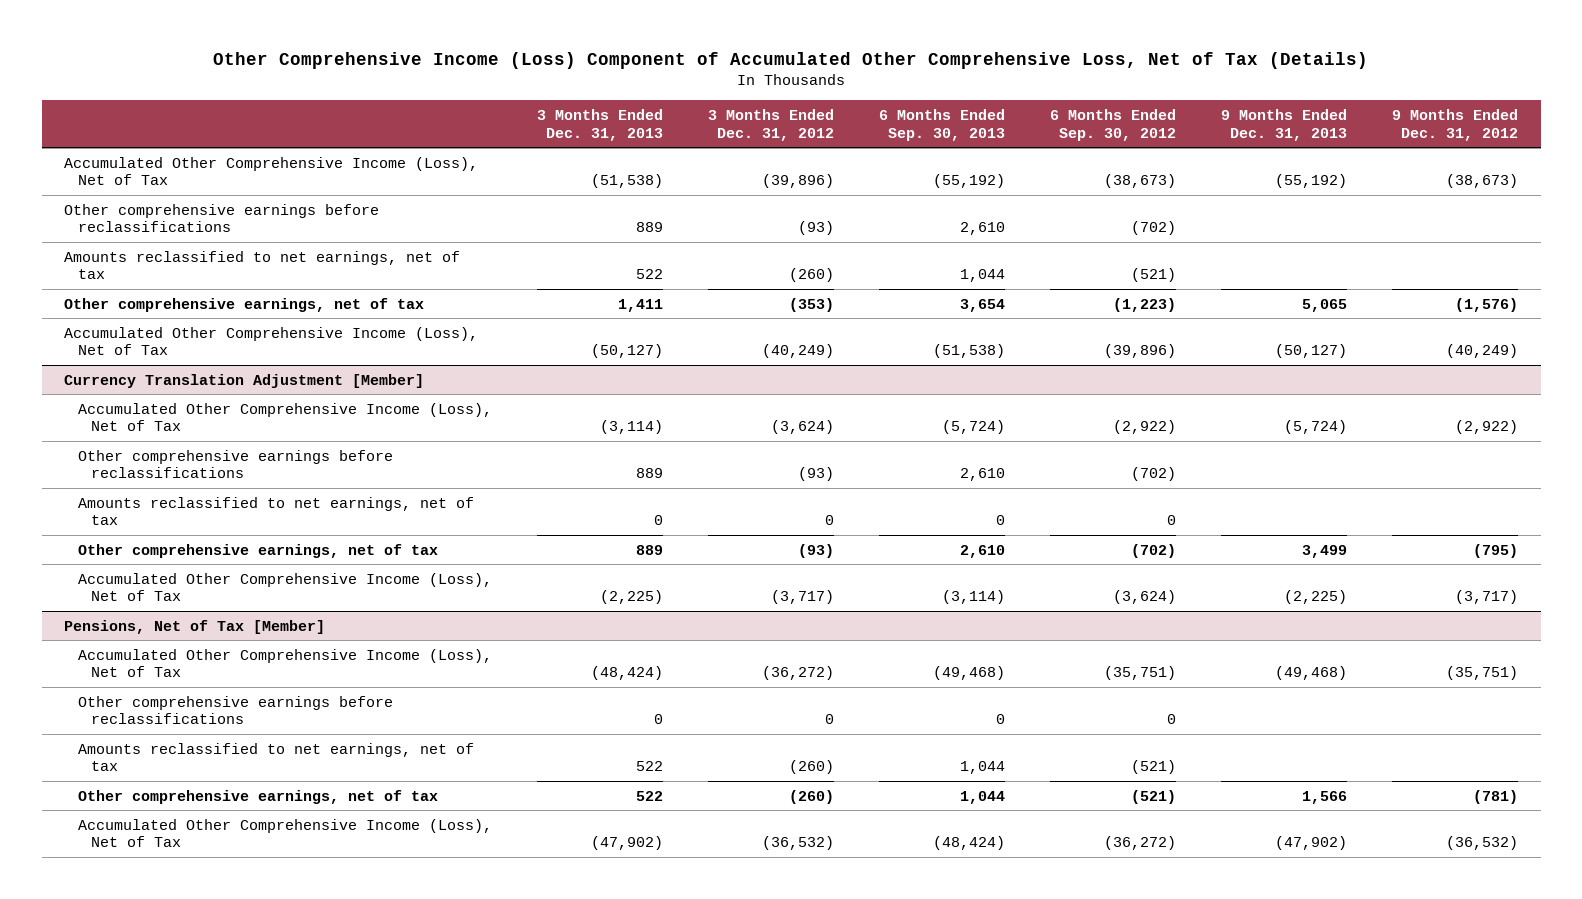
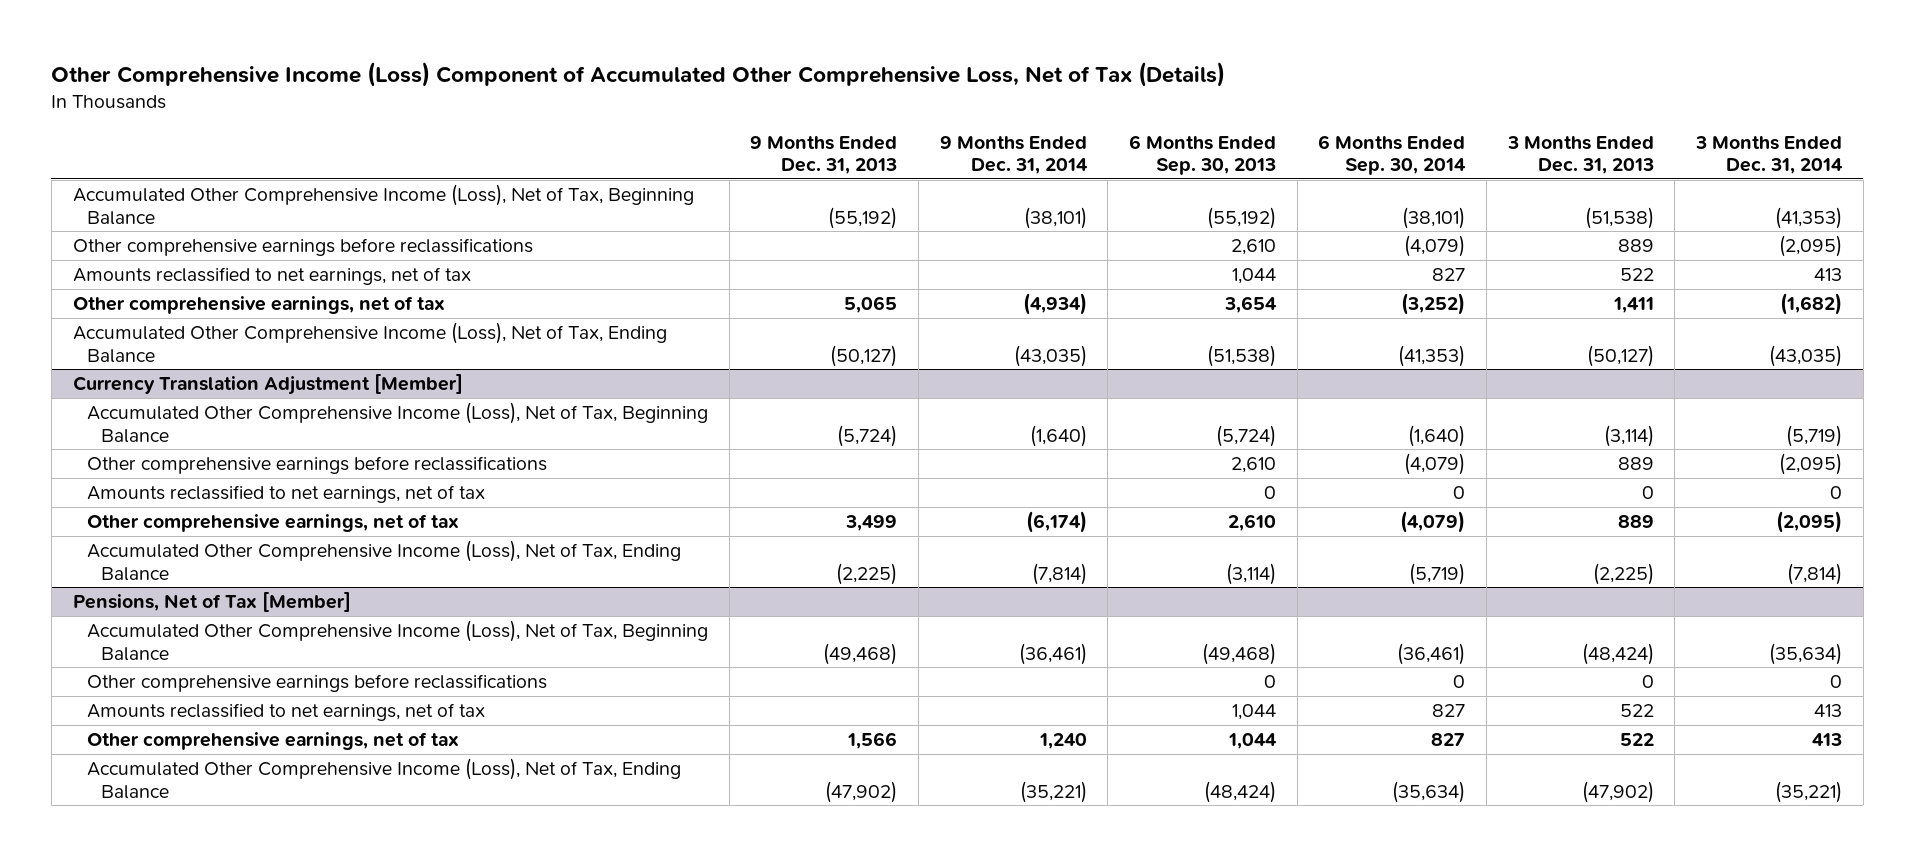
[707,108,834,141] 3 Months Ended Dec. 31, 2012 -> none
[1050,108,1177,141] 6 Months Ended Sep. 30, 2012 -> none
[1392,108,1519,141] 9 Months Ended Dec. 31, 2012 -> none
none -> [939,135,1088,175] 9 Months Ended Dec. 31, 2014
none -> [1318,134,1467,176] 6 Months Ended Sep. 30, 2014
none -> [1694,135,1843,175] 3 Months Ended Dec. 31, 2014
[64,156,479,186] Accumulated Other Comprehensive Income (Loss), Net of Tax -> [72,183,694,225] Accumulated Other Comprehensive Income (Loss), Net of Tax, Beginning Balance
[64,326,479,356] Accumulated Other Comprehensive Income (Loss), Net of Tax -> [72,321,667,363] Accumulated Other Comprehensive Income (Loss), Net of Tax, Ending Balance
[77,402,492,432] Accumulated Other Comprehensive Income (Loss), Net of Tax -> [86,401,708,443] Accumulated Other Comprehensive Income (Loss), Net of Tax, Beginning Balance
[77,572,492,602] Accumulated Other Comprehensive Income (Loss), Net of Tax -> [86,539,681,581] Accumulated Other Comprehensive Income (Loss), Net of Tax, Ending Balance
[77,648,492,678] Accumulated Other Comprehensive Income (Loss), Net of Tax -> [86,619,708,661] Accumulated Other Comprehensive Income (Loss), Net of Tax, Beginning Balance
[77,818,492,848] Accumulated Other Comprehensive Income (Loss), Net of Tax -> [86,757,681,799] Accumulated Other Comprehensive Income (Loss), Net of Tax, Ending Balance

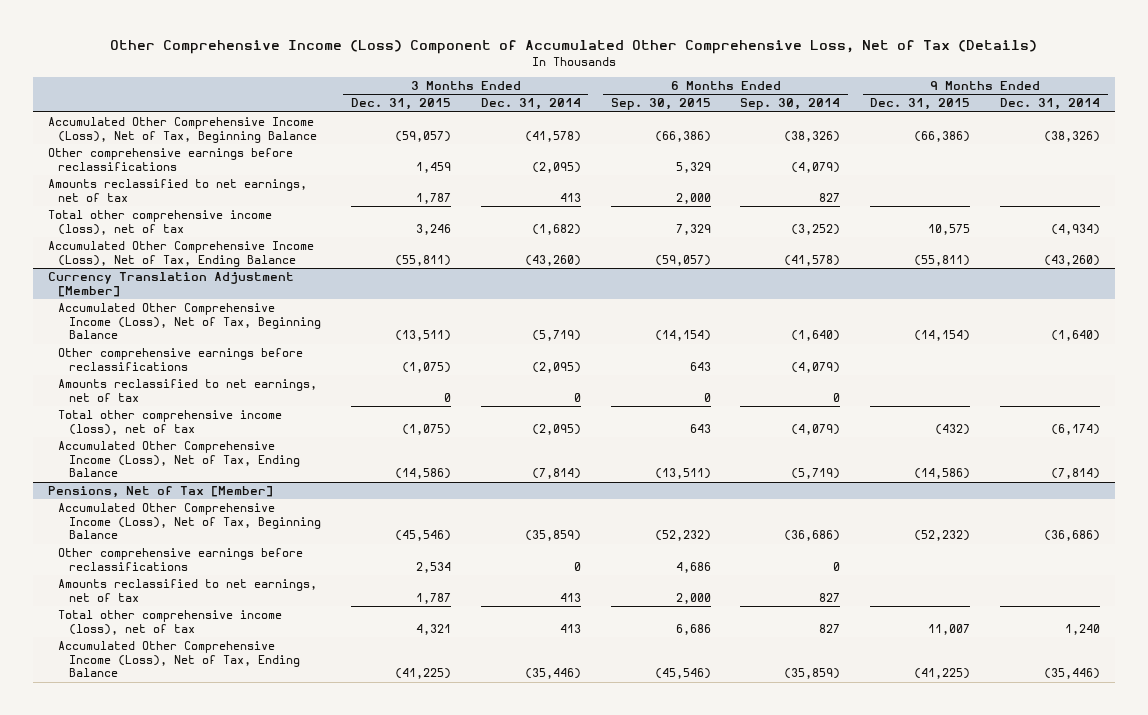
[750,135,898,175] 9 Months Ended Dec. 31, 2013 -> none
[1128,134,1276,176] 6 Months Ended Sep. 30, 2013 -> none
[1506,135,1654,175] 3 Months Ended Dec. 31, 2013 -> none
none -> [350,98,451,111] Dec. 31, 2015
none -> [610,98,711,111] Sep. 30, 2015
none -> [870,98,971,111] Dec. 31, 2015
[1023,206,1087,229] (38,101) -> [1044,130,1101,142] (38,326)
[1402,206,1466,229] (38,101) -> [784,130,841,142] (38,326)
[1774,206,1842,229] (41,353) -> [524,130,581,142] (41,578)
[72,295,445,314] Other comprehensive earnings, net of tax -> [47,210,272,235] Total other comprehensive income (loss), net of tax
[1013,344,1087,367] (43,035) -> [1044,254,1101,266] (43,260)
[1398,344,1466,367] (41,353) -> [784,254,841,266] (41,578)
[1768,344,1842,367] (43,035) -> [524,254,581,266] (43,260)
[86,513,459,532] Other comprehensive earnings, net of tax -> [58,410,283,435] Total other comprehensive income (loss), net of tax
[1018,642,1087,665] (36,461) -> [1044,530,1101,542] (36,686)
[1397,642,1466,665] (36,461) -> [784,530,841,542] (36,686)
[1768,642,1842,665] (35,634) -> [524,530,581,542] (35,859)
[86,731,459,750] Other comprehensive earnings, net of tax -> [58,610,283,635] Total other comprehensive income (loss), net of tax
[1019,780,1087,803] (35,221) -> [1044,668,1101,680] (35,446)
[1392,780,1466,803] (35,634) -> [784,668,841,680] (35,859)
[1774,780,1842,803] (35,221) -> [524,668,581,680] (35,446)

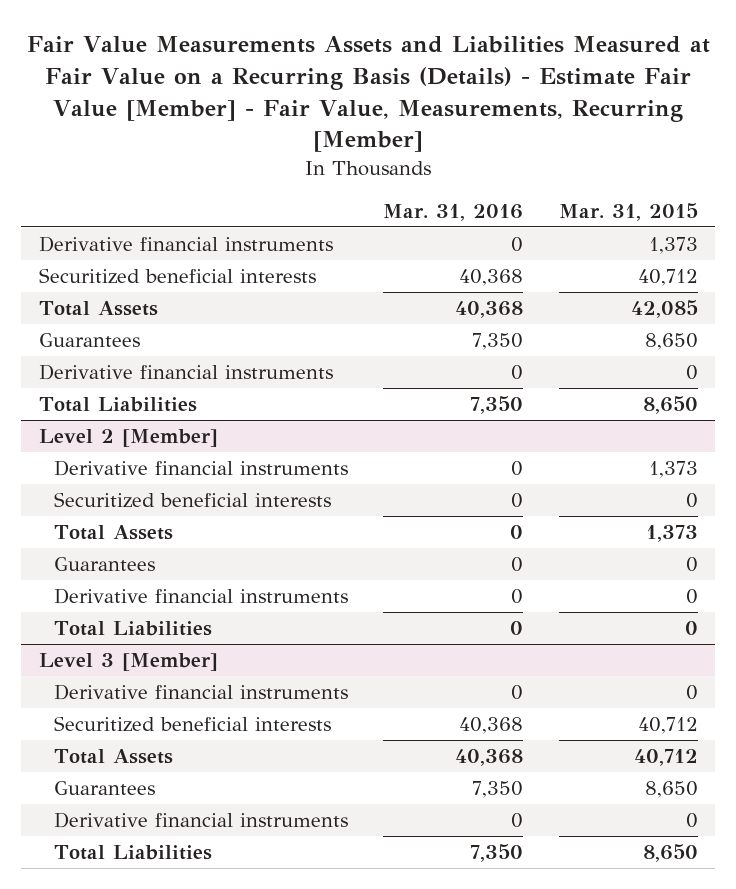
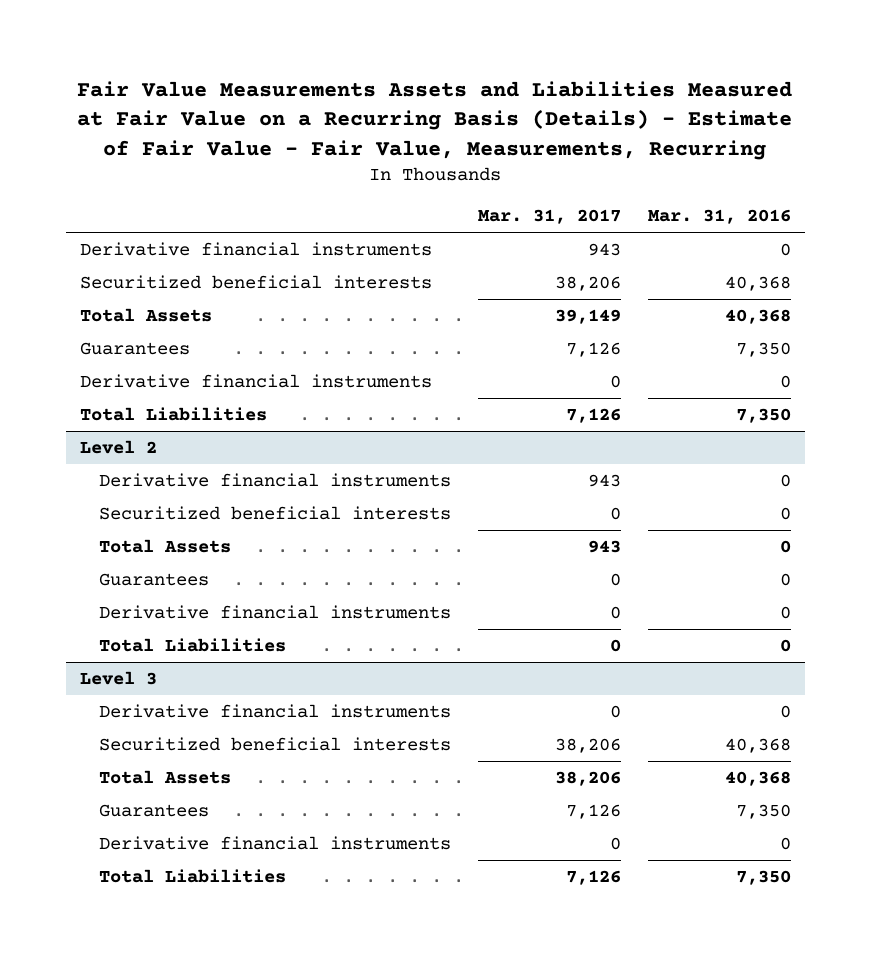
[27,36,711,153] Fair Value Measurements Assets and Liabilities Measured at Fair Value on a Recurring Basis (Details) - Estimate Fair Value [Member] - Fair Value, Measurements, Recurring [Member] -> [77,80,793,160] Fair Value Measurements Assets and Liabilities Measured at Fair Value on a Recurring Basis (Details) - Estimate of Fair Value - Fair Value, Measurements, Recurring
[558,203,698,222] Mar. 31, 2015 -> none
none -> [477,209,621,225] Mar. 31, 2017
[38,428,218,447] Level 2 [Member] -> [79,439,157,454] Level 2
[38,652,218,671] Level 3 [Member] -> [79,670,157,685] Level 3

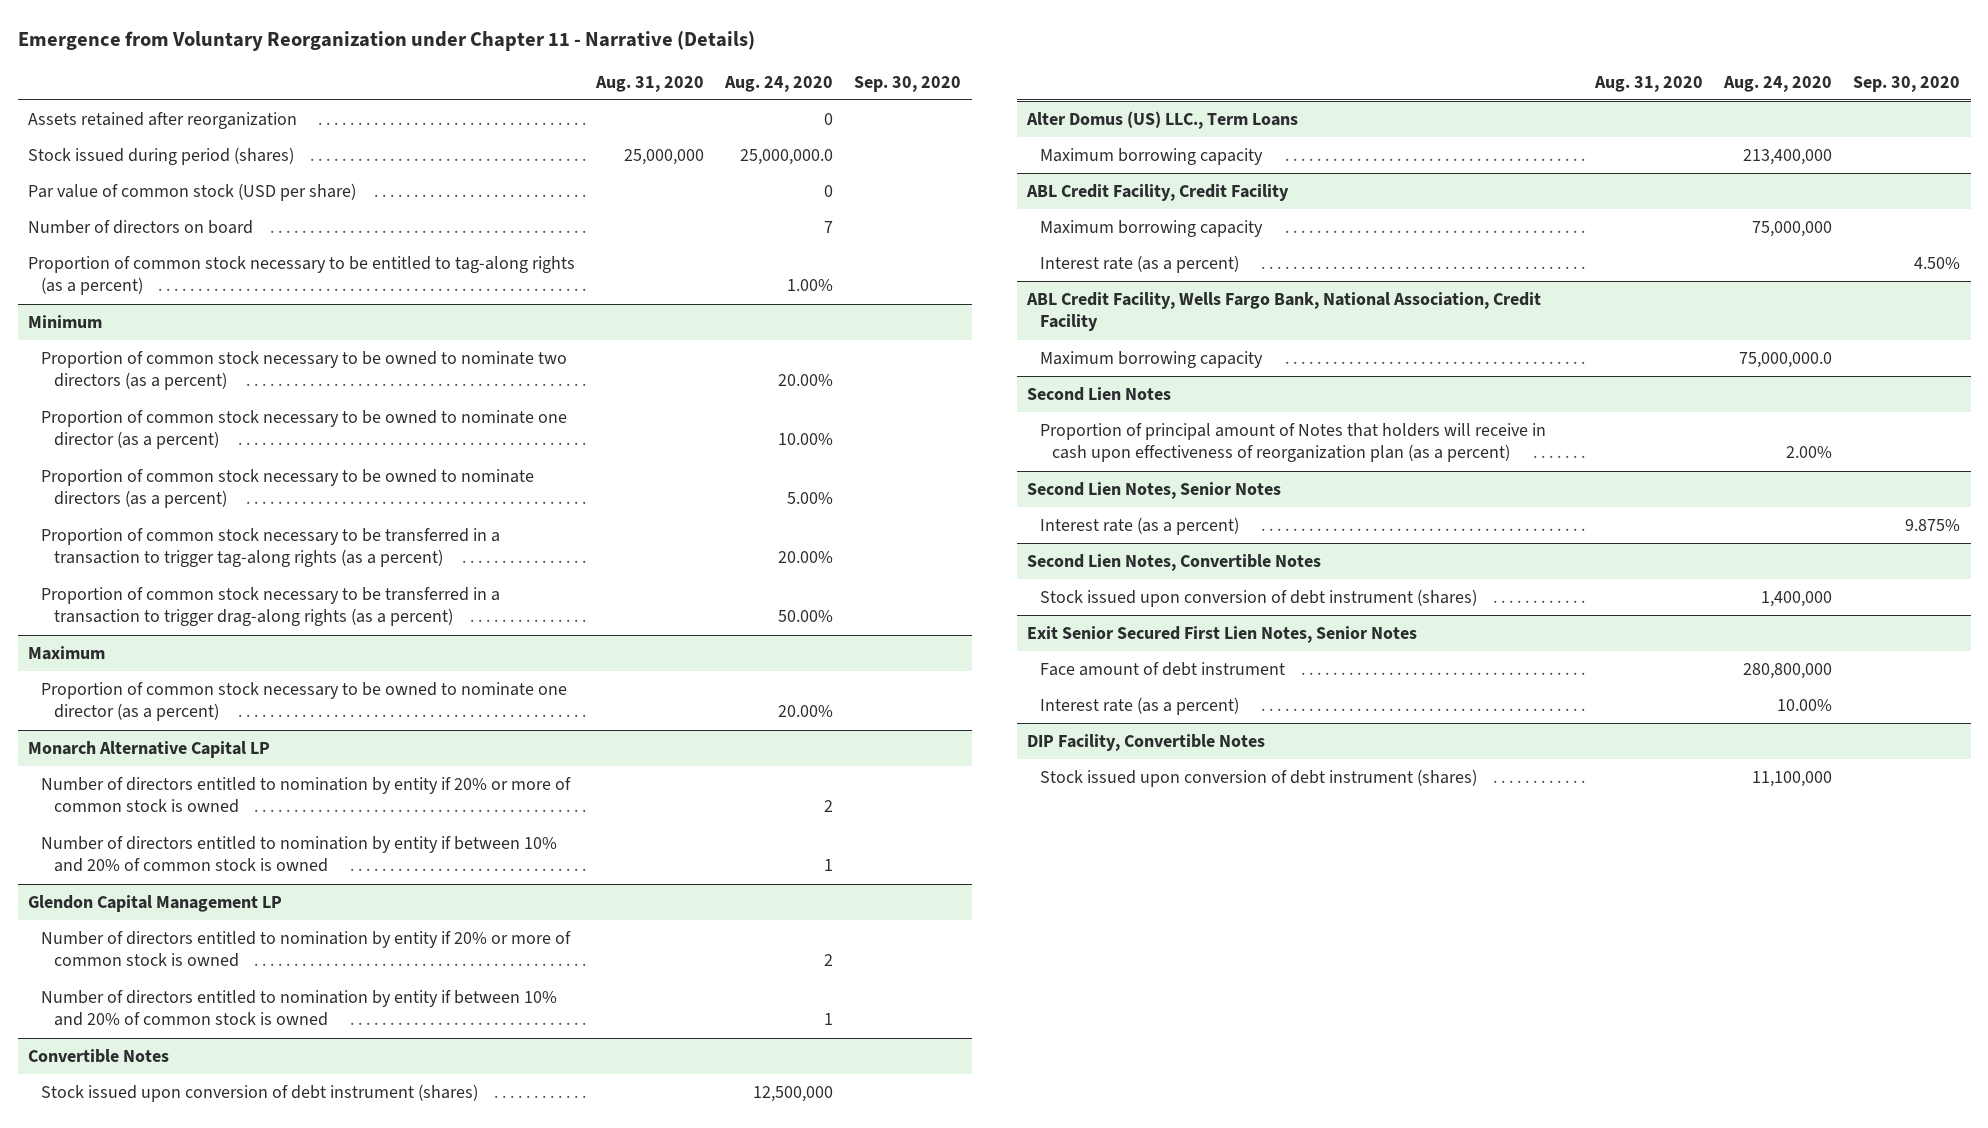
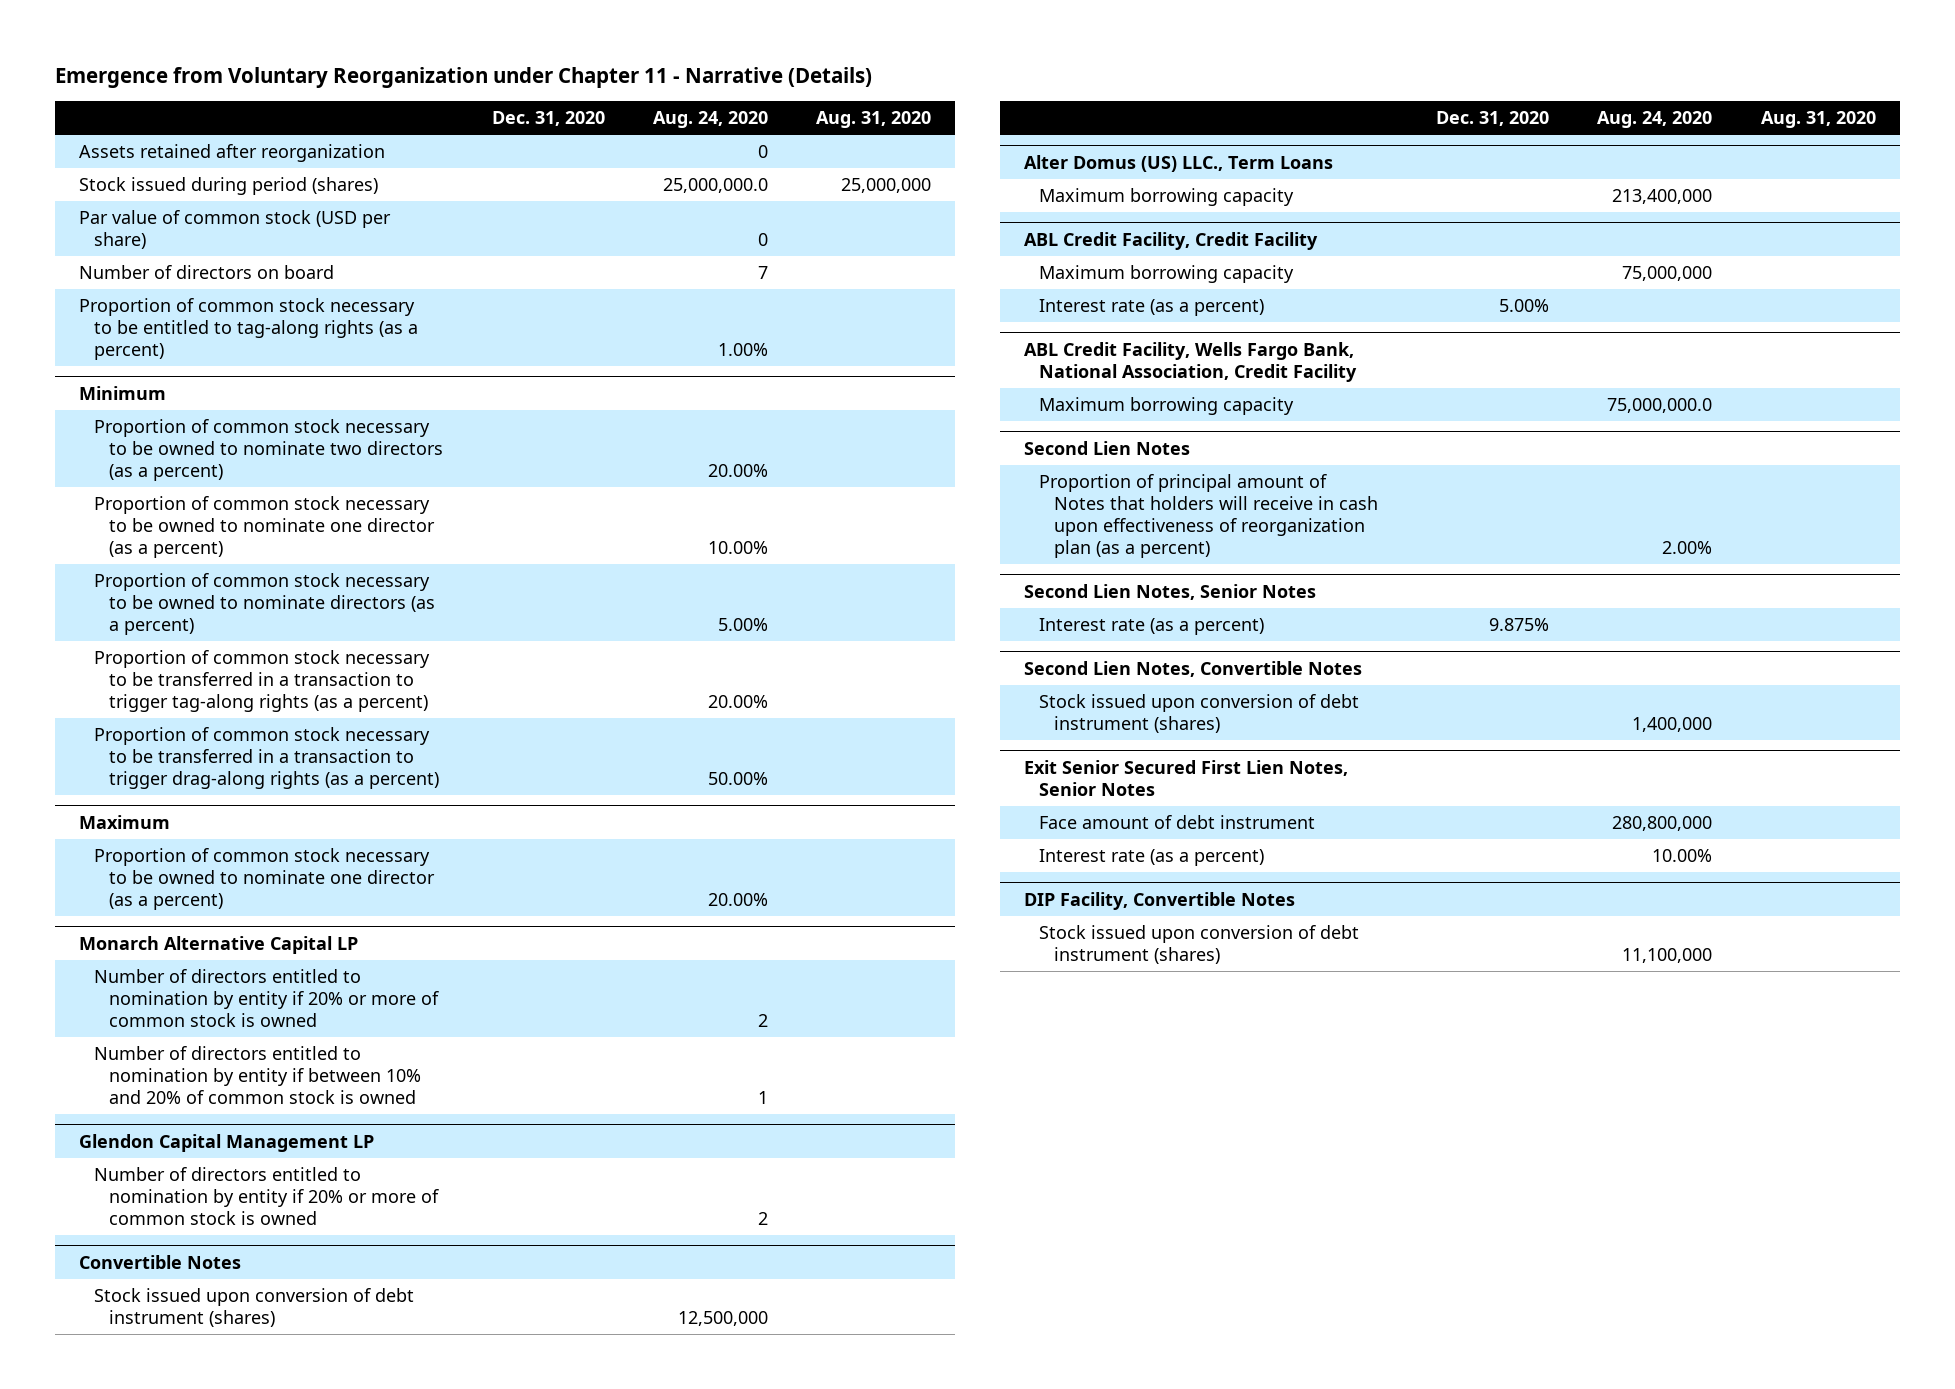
[854,75,962,92] Sep. 30, 2020 -> none
none -> [491,110,605,126] Dec. 31, 2020
[40,990,557,1027] Number of directors entitled to nomination by entity if between 10% and 20% of common stock is owned -> none

